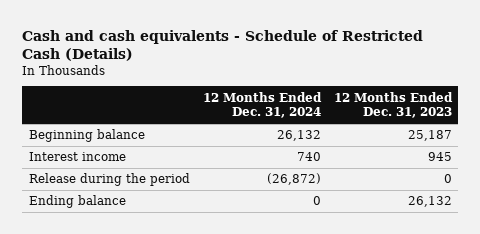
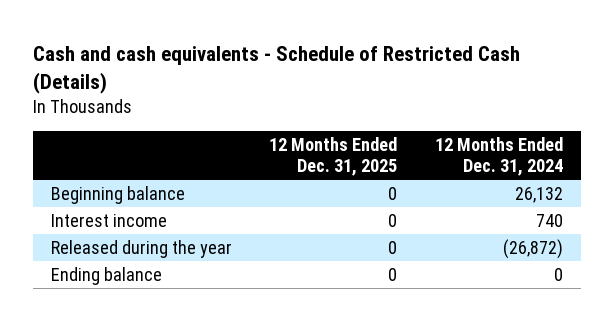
[333,91,453,119] 12 Months Ended Dec. 31, 2023 -> none
none -> [269,136,398,177] 12 Months Ended Dec. 31, 2025
[28,173,190,187] Release during the period -> [51,239,233,258] Released during the year

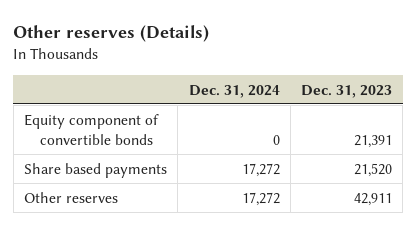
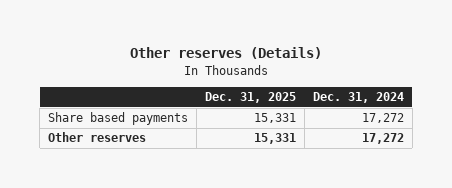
[301,84,393,98] Dec. 31, 2023 -> none
none -> [204,92,296,104] Dec. 31, 2025
[24,113,160,145] Equity component of convertible bonds -> none

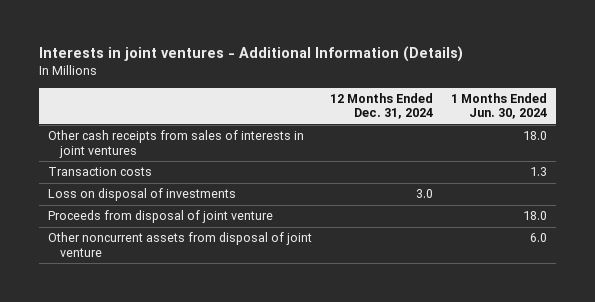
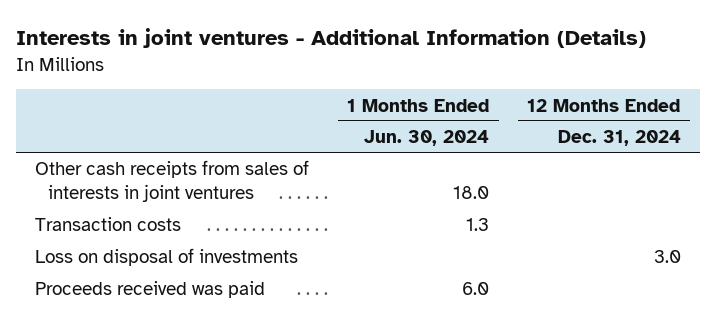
[47,210,273,224] Proceeds from disposal of joint venture -> none
[47,232,312,257] Other noncurrent assets from disposal of joint venture -> none
none -> [35,281,266,299] Proceeds received was paid

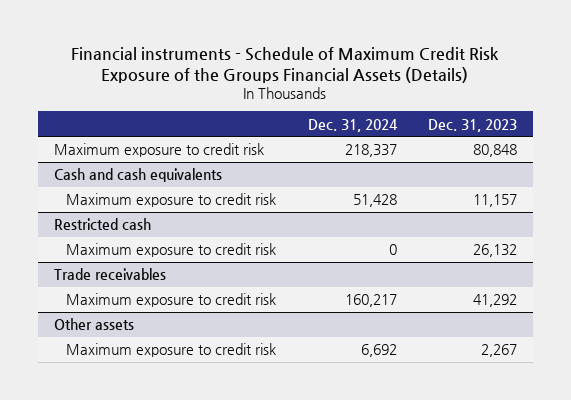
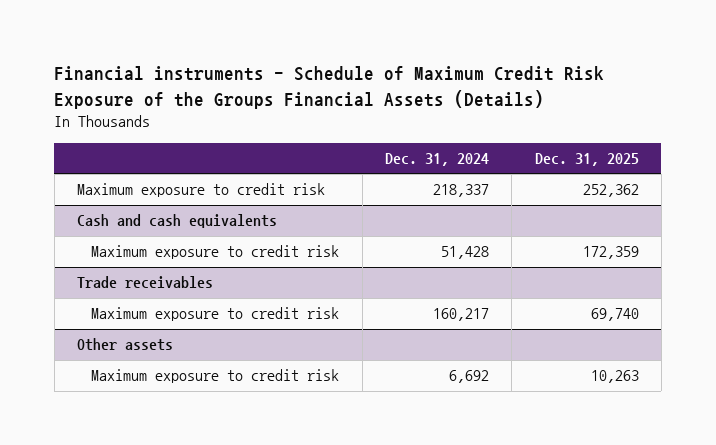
[427,118,517,132] Dec. 31, 2023 -> none
none -> [534,153,639,167] Dec. 31, 2025
[53,218,151,231] Restricted cash -> none
[66,243,277,258] Maximum exposure to credit risk -> none

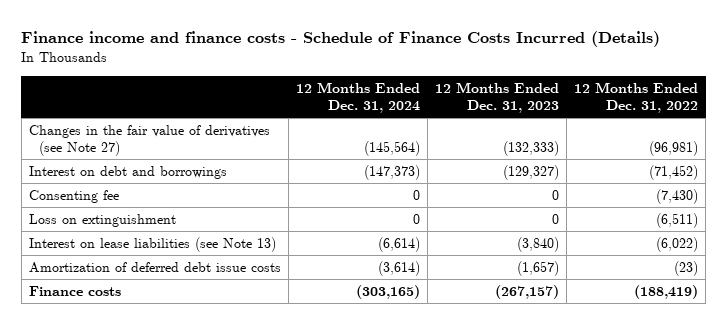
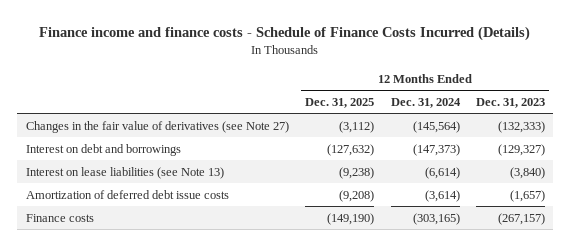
[574,81,699,113] 12 Months Ended Dec. 31, 2022 -> none
none -> [305,97,375,108] Dec. 31, 2025
[28,189,119,203] Consenting fee -> none
[28,213,176,227] Loss on extinguishment -> none

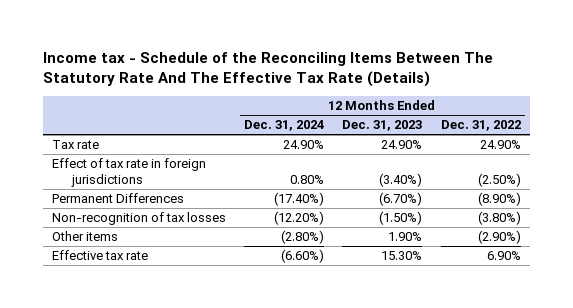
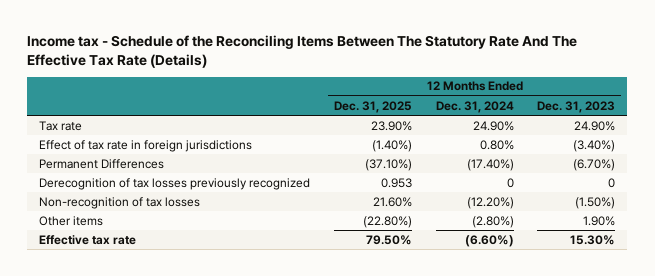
[440,120,521,132] Dec. 31, 2022 -> none
none -> [333,100,412,113] Dec. 31, 2025
none -> [39,177,311,190] Derecognition of tax losses previously recognized

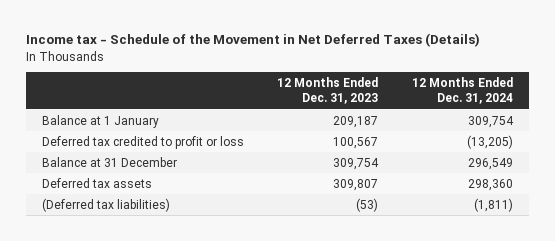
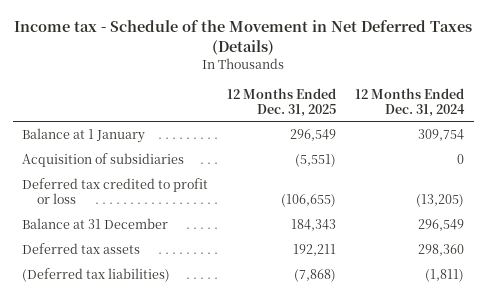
[277,77,379,105] 12 Months Ended Dec. 31, 2023 -> none
none -> [227,87,337,117] 12 Months Ended Dec. 31, 2025
none -> [22,152,185,167] Acquisition of subsidiaries

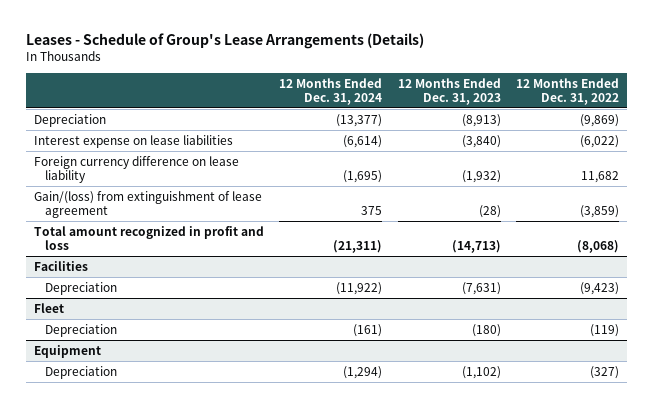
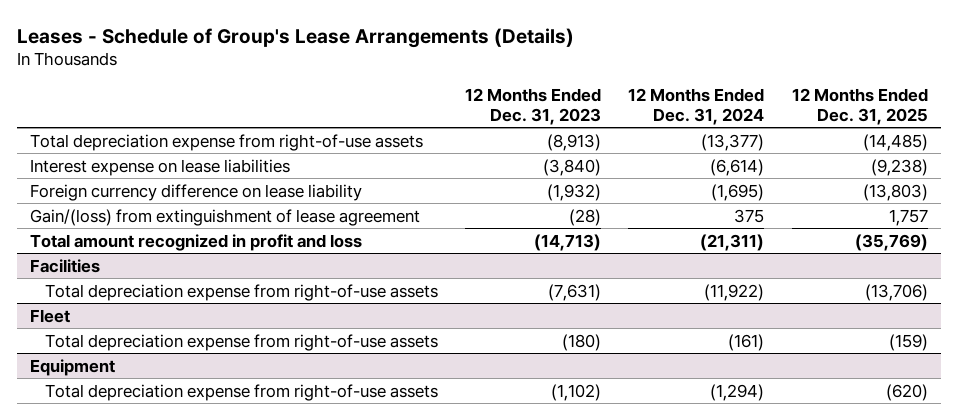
[516,77,620,105] 12 Months Ended Dec. 31, 2022 -> none
none -> [791,87,928,125] 12 Months Ended Dec. 31, 2025
[33,113,106,127] Depreciation -> [30,133,424,151] Total depreciation expense from right-of-use assets
[45,281,118,295] Depreciation -> [44,283,438,301] Total depreciation expense from right-of-use assets
[45,323,118,337] Depreciation -> [44,333,438,351] Total depreciation expense from right-of-use assets
[45,365,118,379] Depreciation -> [44,383,438,401] Total depreciation expense from right-of-use assets

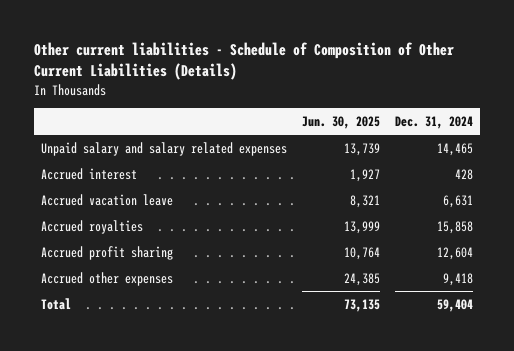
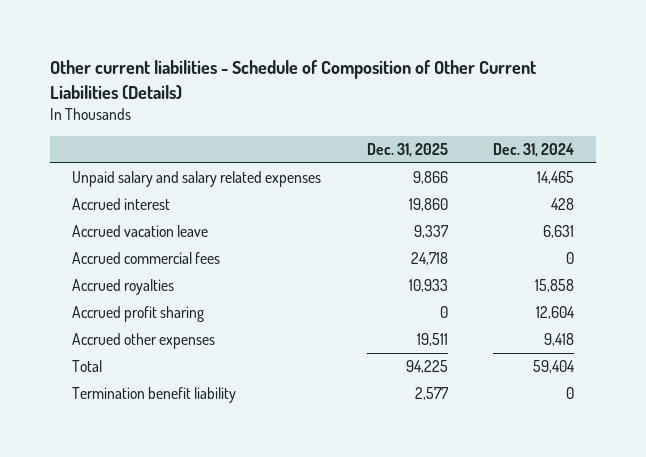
[301,116,380,130] Jun. 30, 2025 -> none
none -> [366,142,448,157] Dec. 31, 2025
none -> [72,252,221,265] Accrued commercial fees
none -> [72,387,237,404] Termination benefit liability

